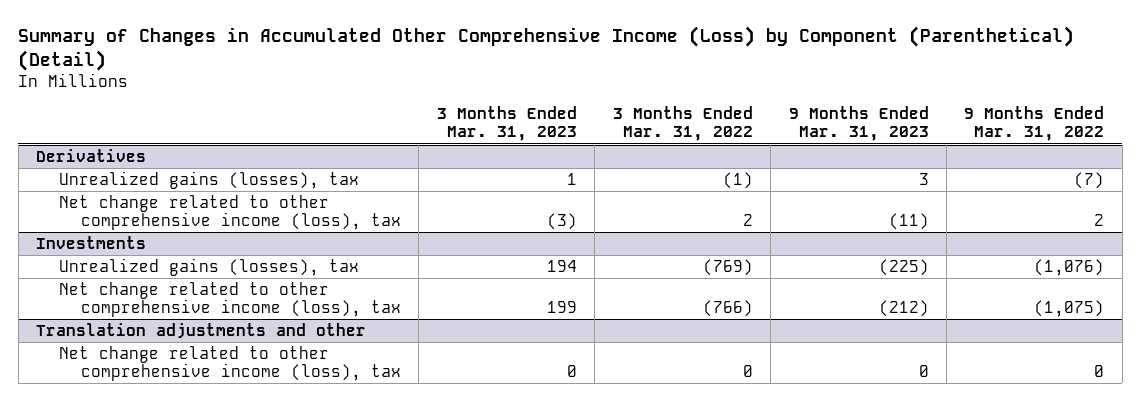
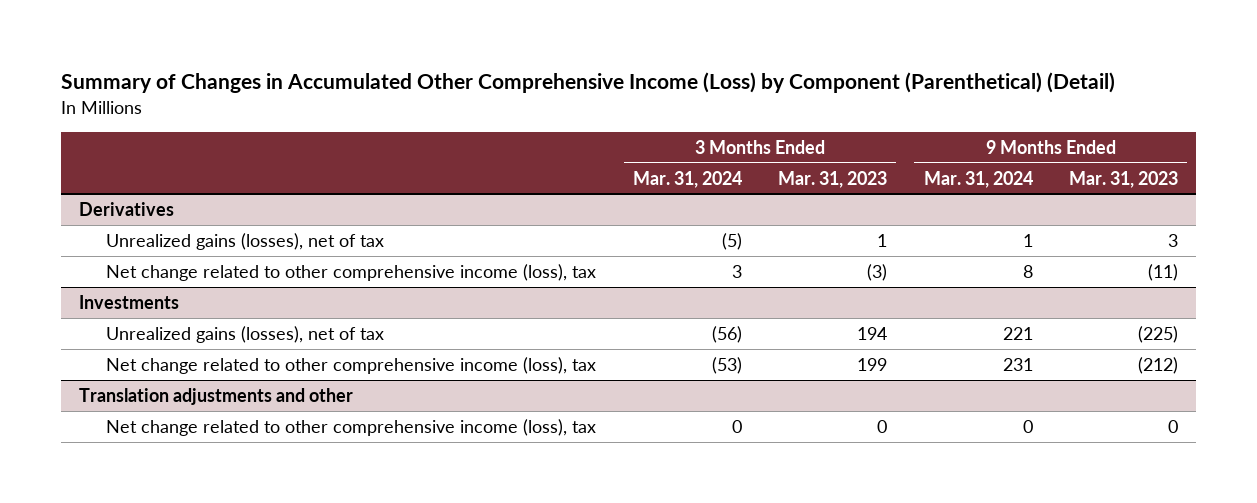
[612,106,753,142] 3 Months Ended Mar. 31, 2022 -> none
[964,106,1105,142] 9 Months Ended Mar. 31, 2022 -> none
none -> [632,170,742,188] Mar. 31, 2024
none -> [923,170,1033,188] Mar. 31, 2024
[58,170,359,189] Unrealized gains (losses), tax -> [106,232,385,250] Unrealized gains (losses), net of tax
[58,257,359,276] Unrealized gains (losses), tax -> [106,325,385,343] Unrealized gains (losses), net of tax

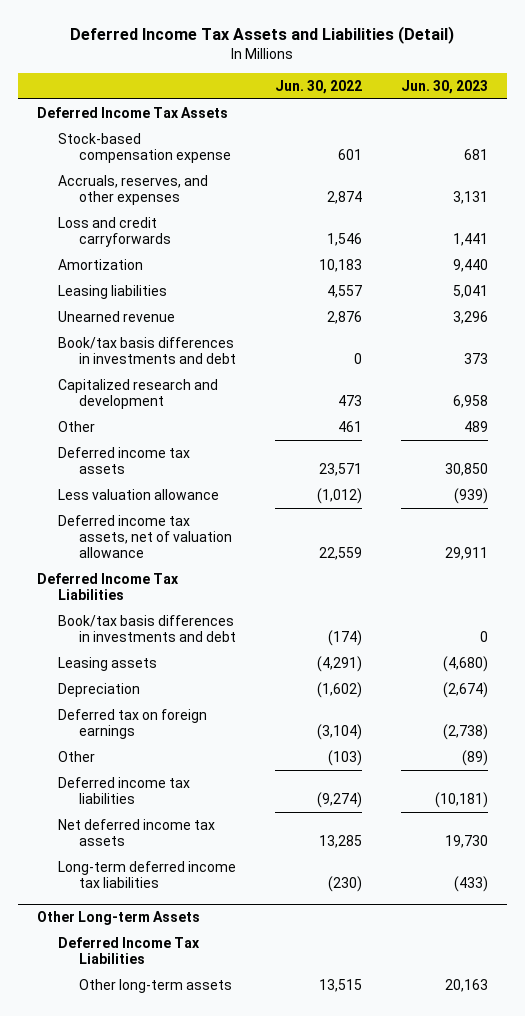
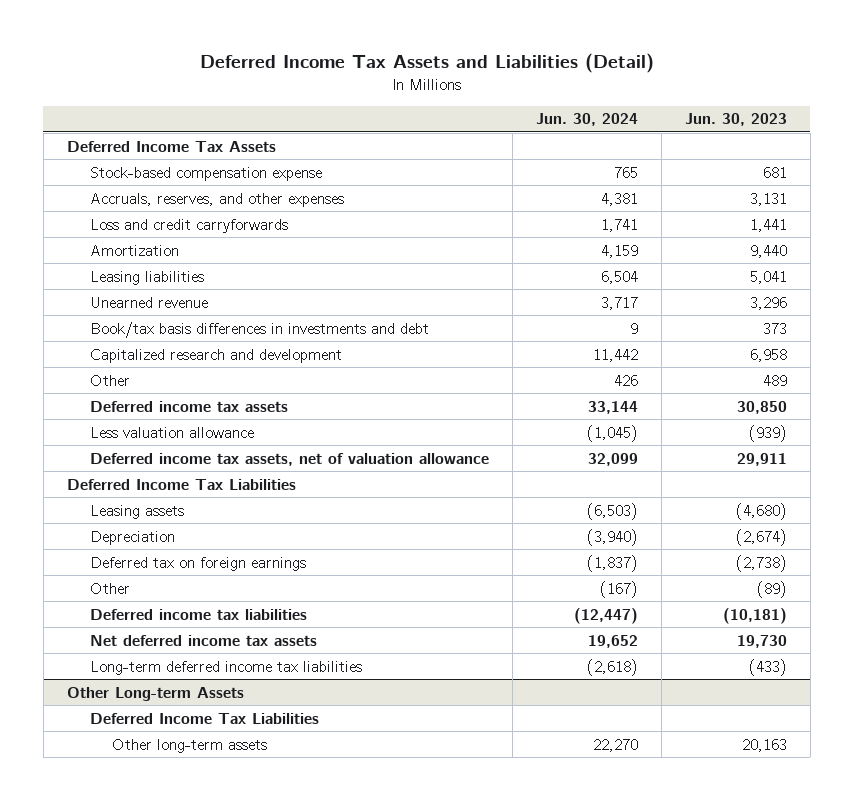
[274,79,362,94] Jun. 30, 2022 -> none
none -> [535,113,638,127] Jun. 30, 2024
[58,614,236,643] Book/tax basis differences in investments and debt -> none

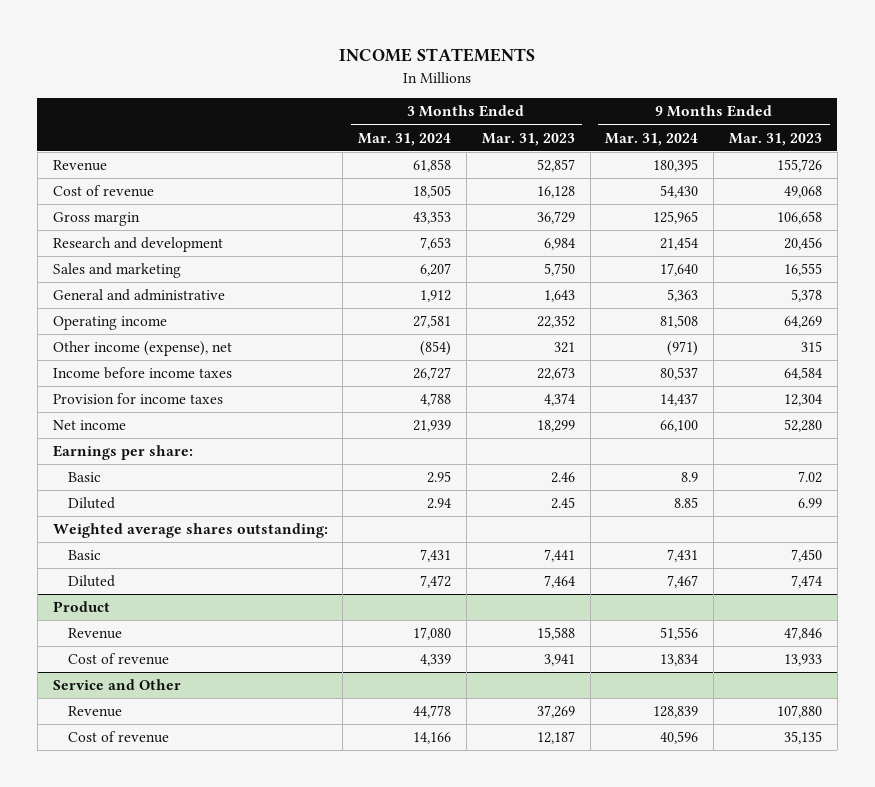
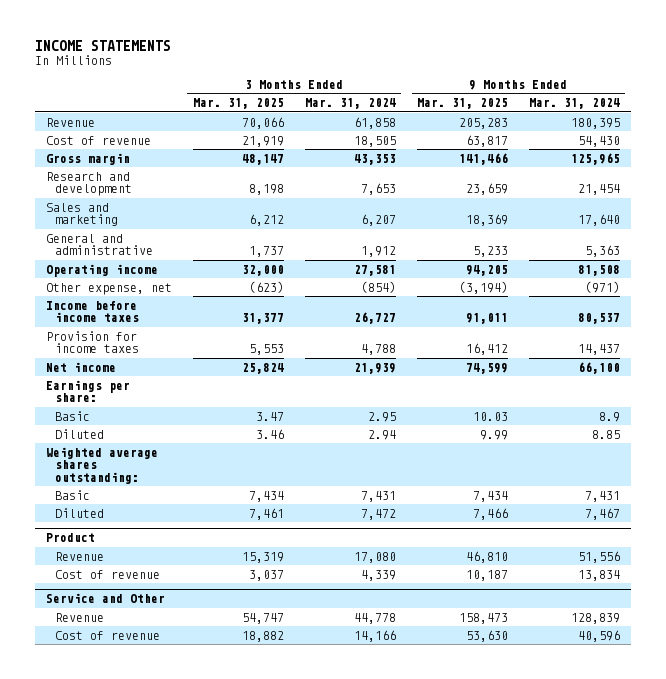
[481,132,575,146] Mar. 31, 2023 -> none
[729,132,823,146] Mar. 31, 2023 -> none
none -> [192,98,284,110] Mar. 31, 2025
none -> [416,98,508,110] Mar. 31, 2025
[52,341,232,357] Other income (expense), net -> [45,282,172,295] Other expense, net

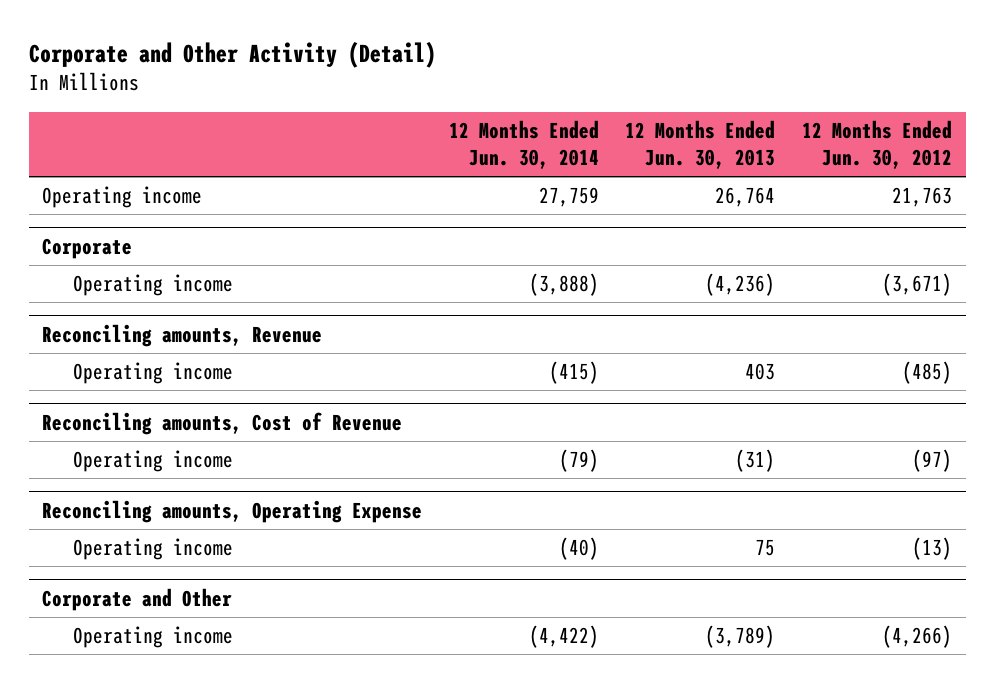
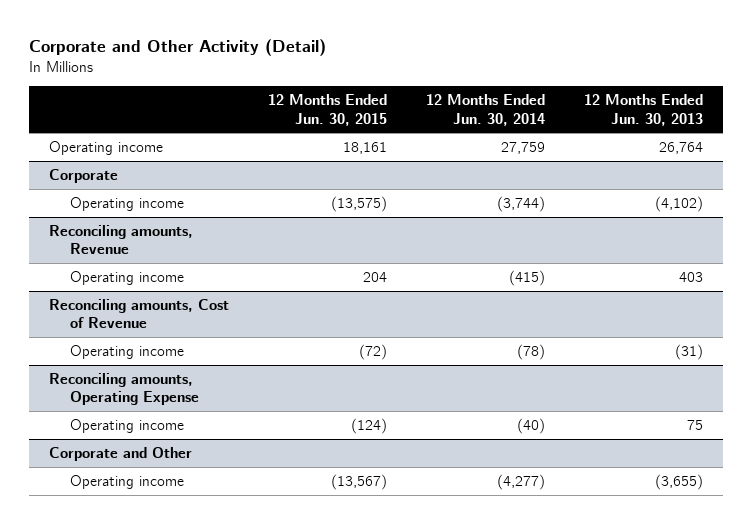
[802,119,953,170] 12 Months Ended Jun. 30, 2012 -> none
none -> [267,94,387,126] 12 Months Ended Jun. 30, 2015
[528,273,599,297] (3,888) -> [496,195,545,212] (3,744)
[705,273,776,297] (4,236) -> [655,195,704,212] (4,102)
[558,449,599,473] (79) -> [516,343,545,360] (78)
[528,625,599,649] (4,422) -> [496,473,545,490] (4,277)
[705,625,776,649] (3,789) -> [655,473,704,490] (3,655)

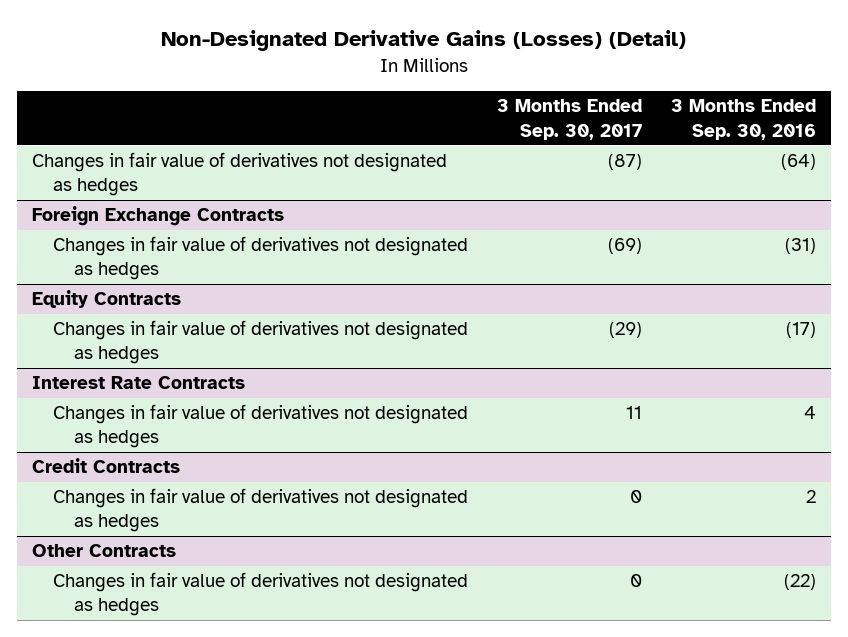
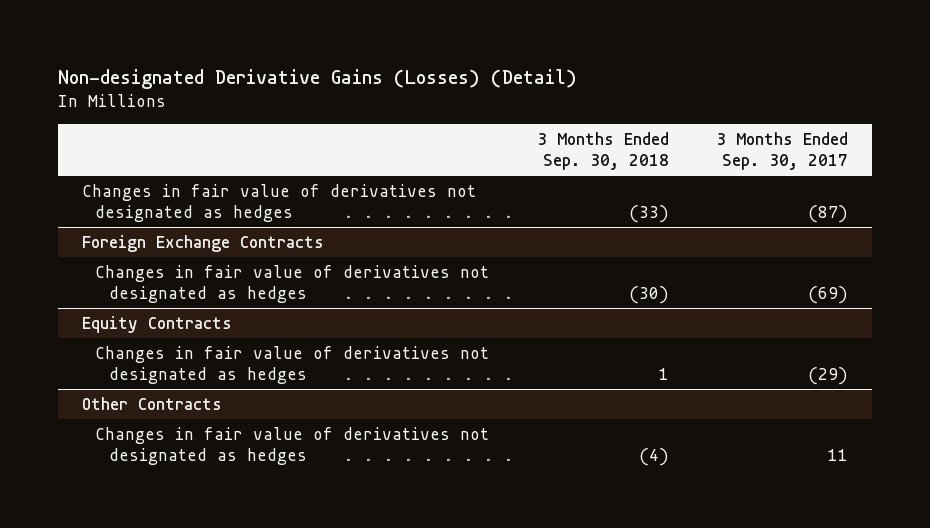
[160,30,686,52] Non-Designated Derivative Gains (Losses) (Detail) -> [58,69,578,90] Non-designated Derivative Gains (Losses) (Detail)
[671,99,817,140] 3 Months Ended Sep. 30, 2016 -> none
none -> [536,131,669,170] 3 Months Ended Sep. 30, 2018
[31,376,245,390] Interest Rate Contracts -> none
[52,404,468,449] Changes in fair value of derivatives not designated as hedges -> none
[31,458,180,474] Credit Contracts -> none
[52,488,468,533] Changes in fair value of derivatives not designated as hedges -> none
[630,574,643,588] 0 -> [828,448,849,461] 11

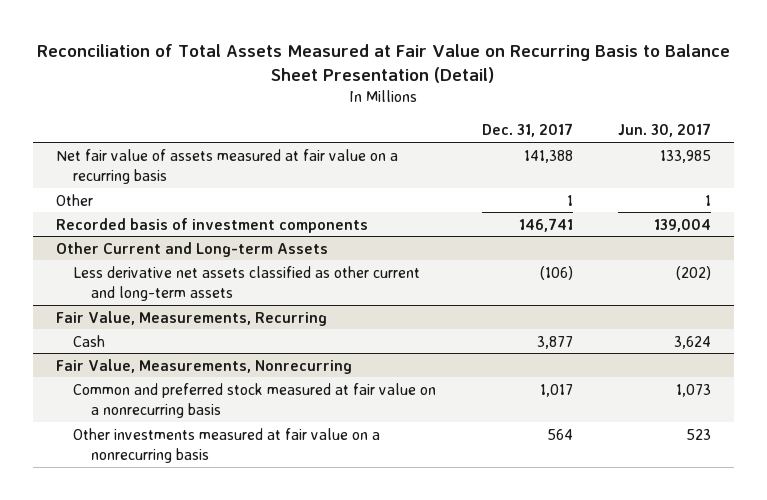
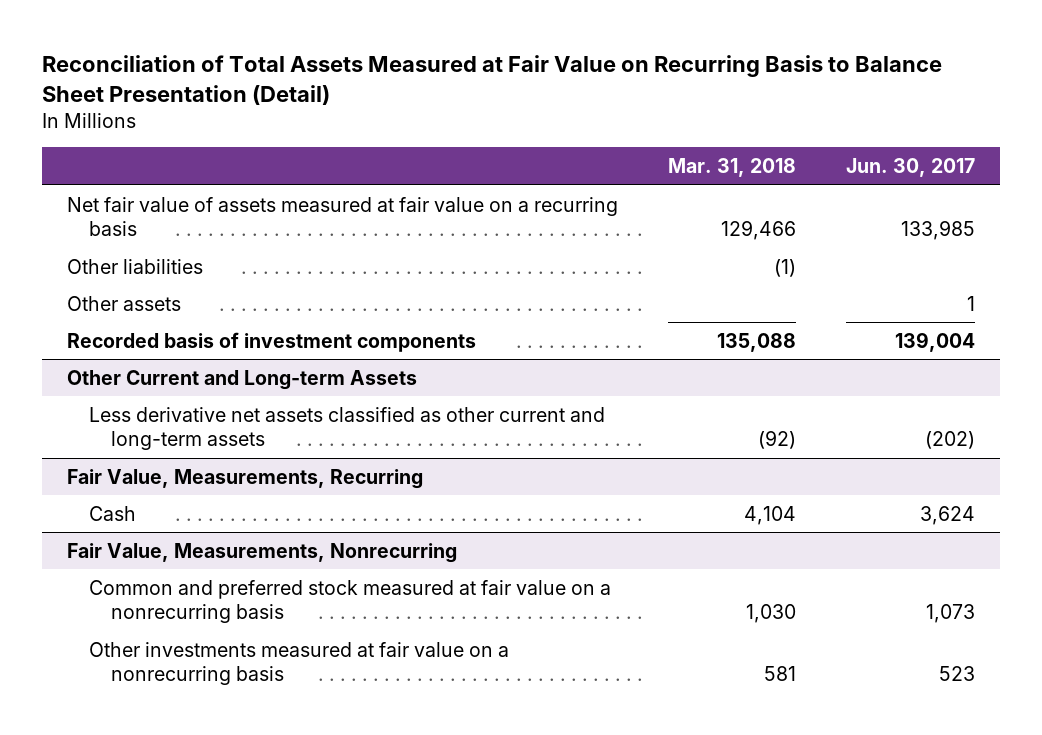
[481,123,573,138] Dec. 31, 2017 -> none
none -> [667,158,796,178] Mar. 31, 2018
none -> [66,258,203,274] Other liabilities
[55,193,93,206] Other -> [66,295,181,311] Other assets

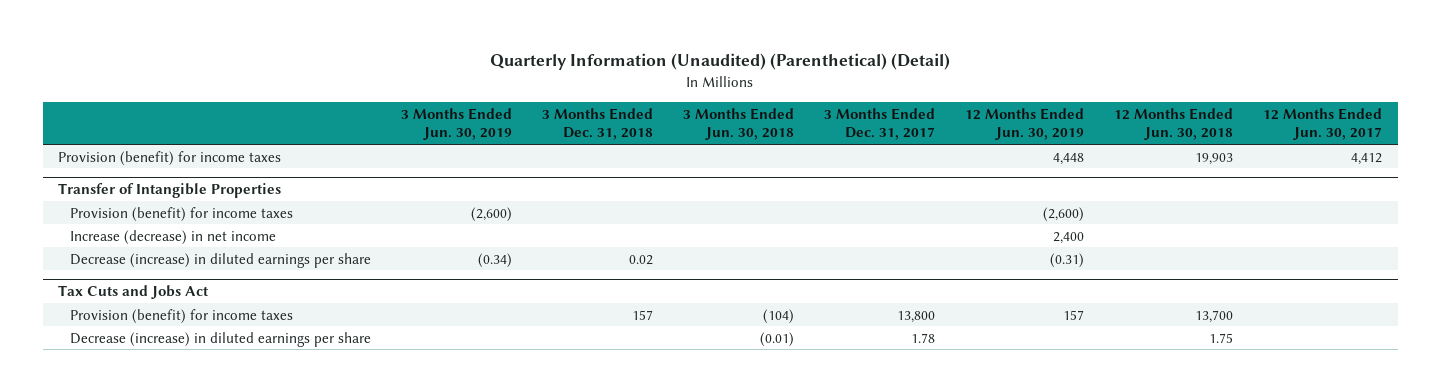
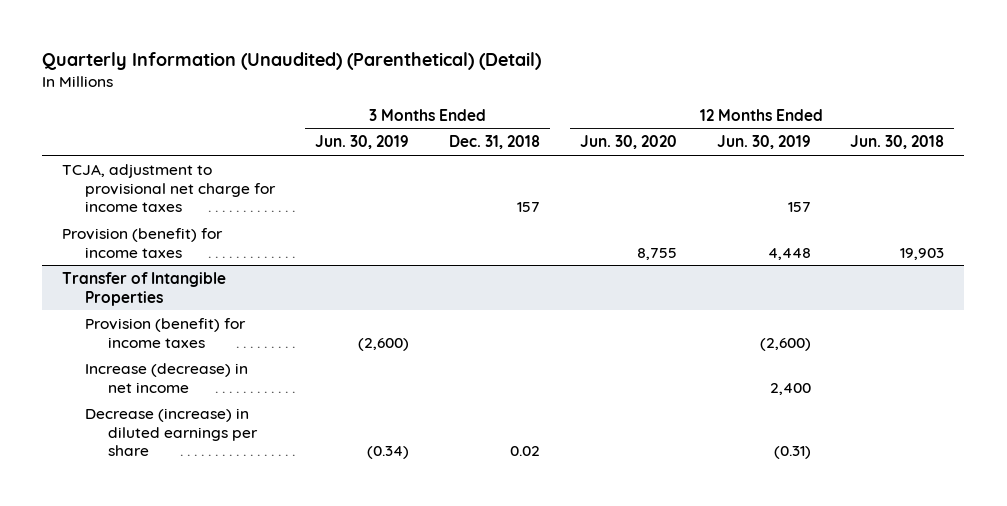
[683,107,795,141] 3 Months Ended Jun. 30, 2018 -> none
[824,107,936,141] 3 Months Ended Dec. 31, 2017 -> none
[1263,107,1383,141] 12 Months Ended Jun. 30, 2017 -> none
none -> [579,135,677,150] Jun. 30, 2020
none -> [62,163,277,213] TCJA, adjustment to provisional net charge for income taxes
[57,284,209,299] Tax Cuts and Jobs Act -> none
[70,308,294,324] Provision (benefit) for income taxes -> none
[70,331,372,347] Decrease (increase) in diluted earnings per share -> none

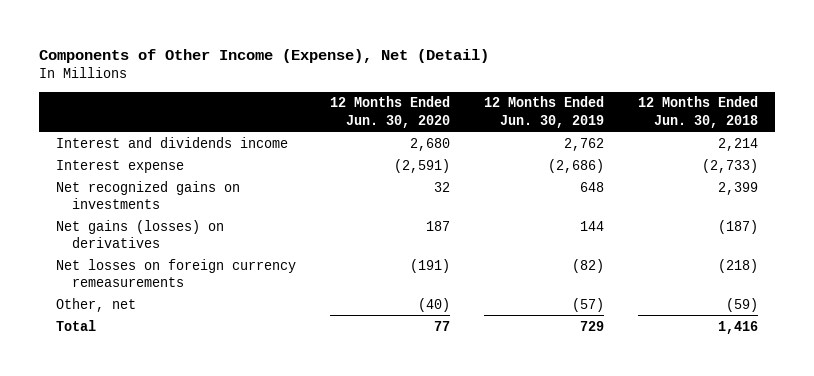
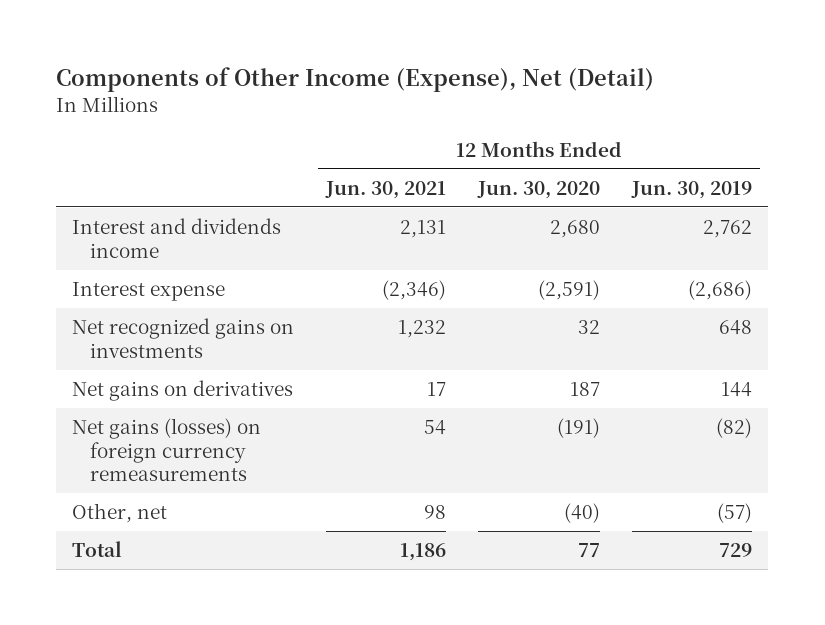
[638,96,759,128] 12 Months Ended Jun. 30, 2018 -> none
none -> [325,180,447,199] Jun. 30, 2021
[55,219,224,248] Net gains (losses) on derivatives -> [72,379,294,401] Net gains on derivatives
[55,258,296,287] Net losses on foreign currency remeasurements -> [72,417,262,482] Net gains (losses) on foreign currency remeasurements

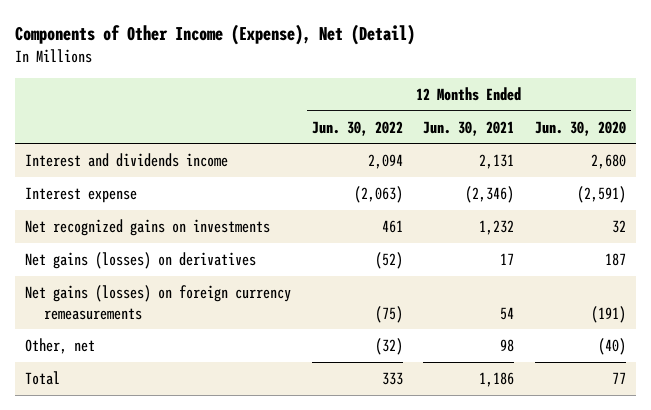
[631,180,753,199] Jun. 30, 2019 -> none
none -> [311,120,403,136] Jun. 30, 2022
[72,379,294,401] Net gains on derivatives -> [25,252,257,270] Net gains (losses) on derivatives

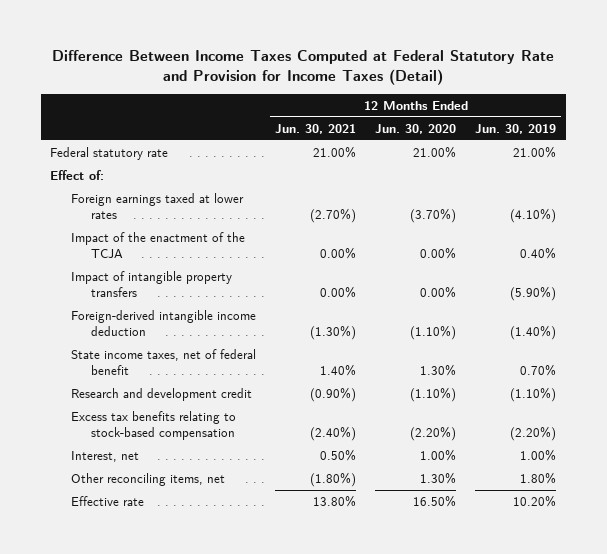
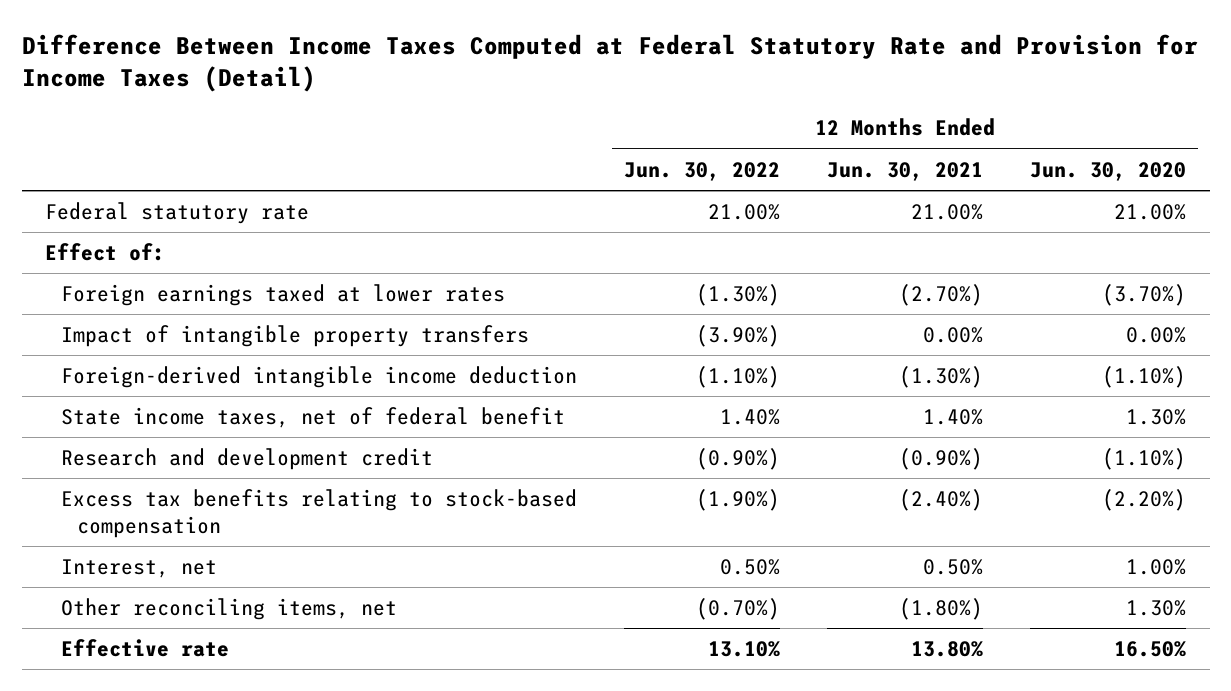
[475,123,557,134] Jun. 30, 2019 -> none
none -> [624,161,781,181] Jun. 30, 2022
[70,232,245,259] Impact of the enactment of the TCJA -> none

